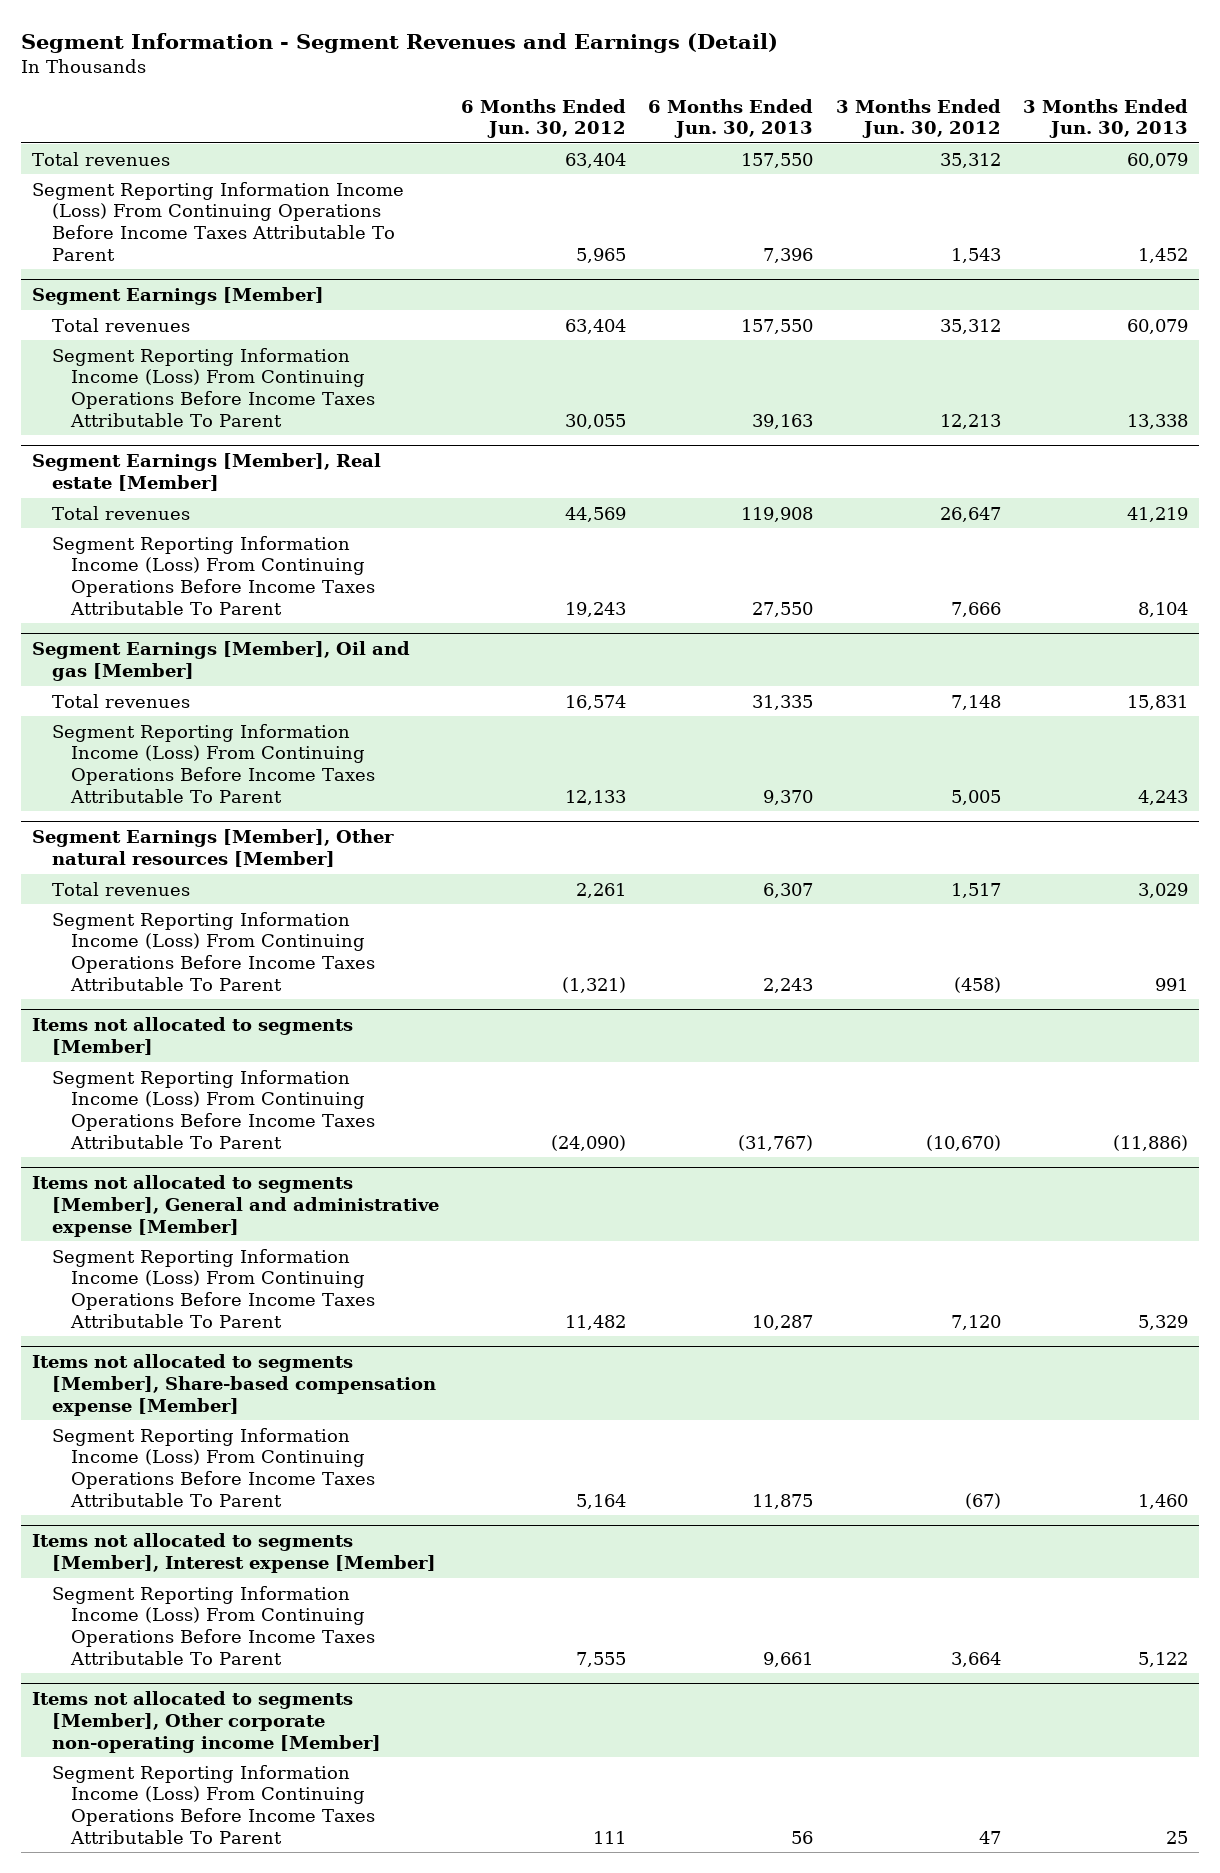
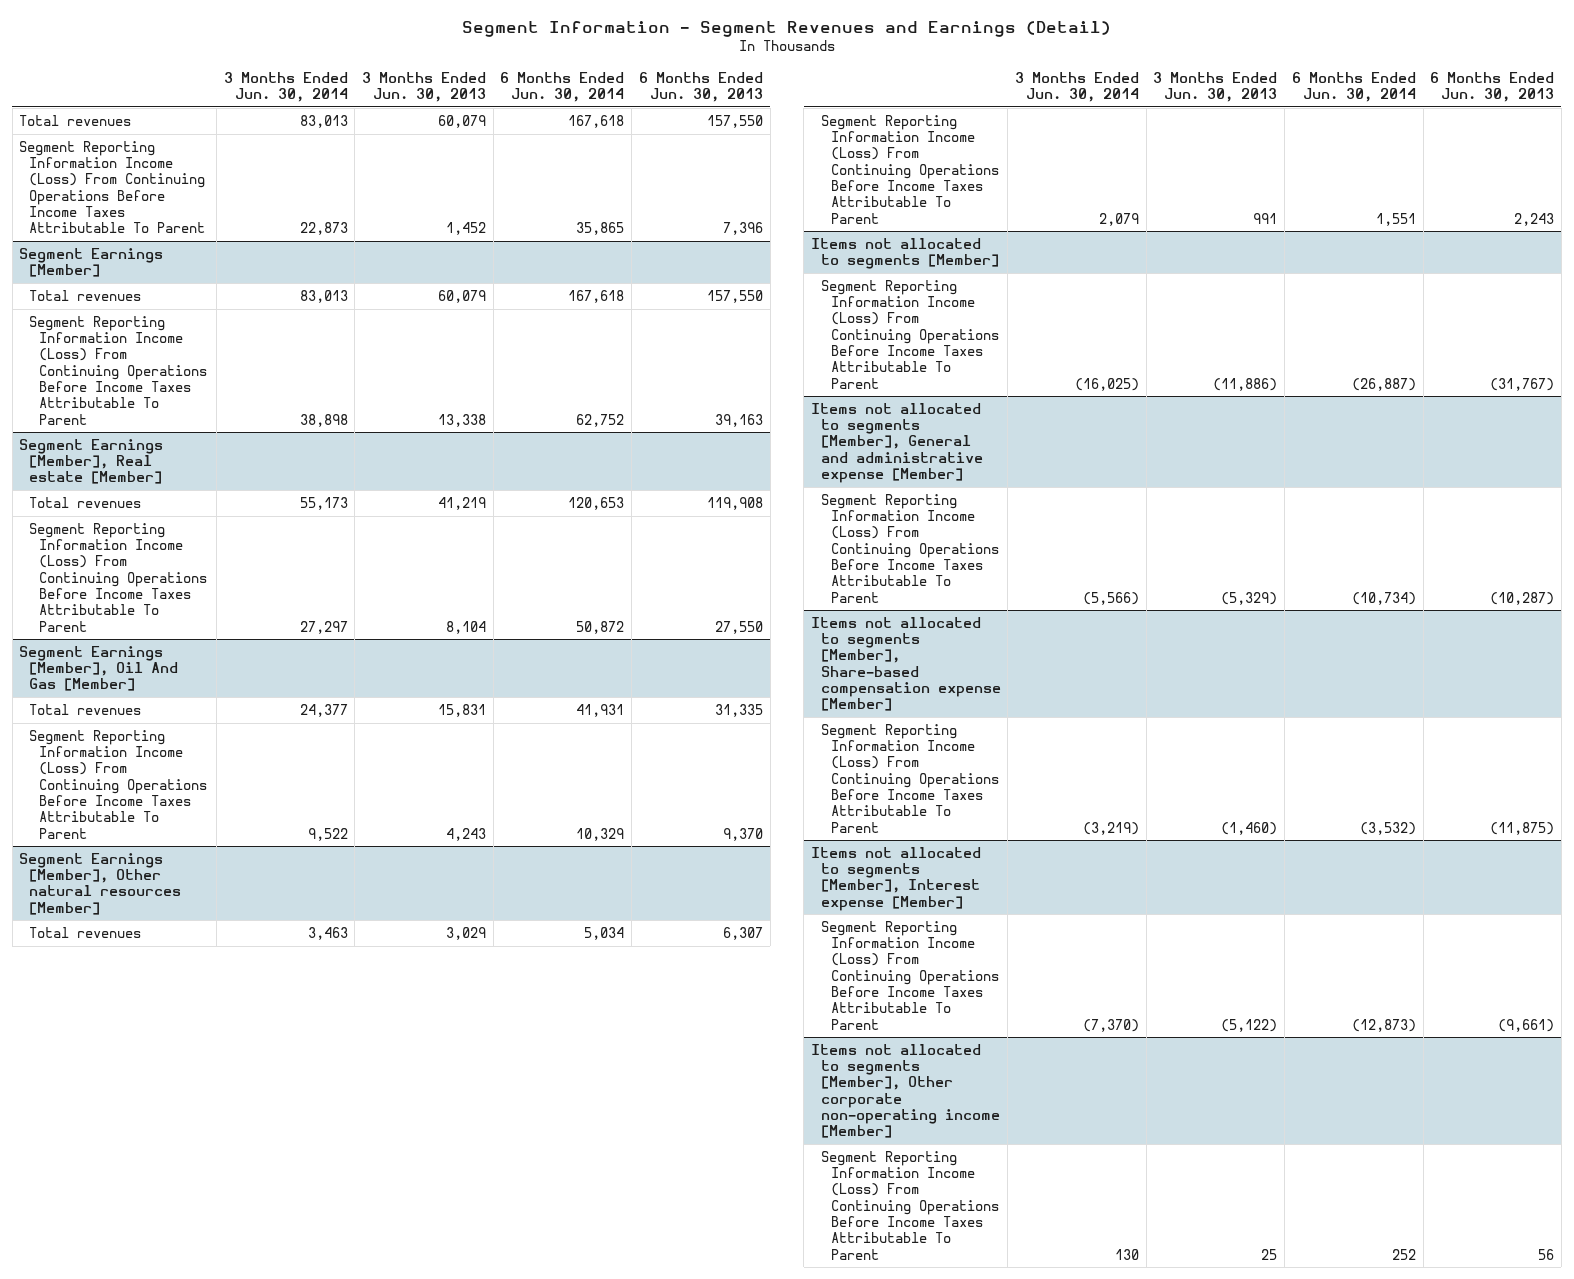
[461,98,627,139] 6 Months Ended Jun. 30, 2012 -> none
[835,98,1001,139] 3 Months Ended Jun. 30, 2012 -> none
none -> [223,71,348,102] 3 Months Ended Jun. 30, 2014
none -> [500,71,625,102] 6 Months Ended Jun. 30, 2014
[32,641,411,682] Segment Earnings [Member], Oil and gas [Member] -> [19,645,179,692] Segment Earnings [Member], Oil And Gas [Member]
[752,1314,814,1330] 10,287 -> [1490,591,1555,605] (10,287)
[1137,1314,1188,1330] 5,329 -> [1221,591,1278,605] (5,329)
[752,1493,814,1509] 11,875 -> [1490,821,1555,835] (11,875)
[1137,1493,1188,1509] 1,460 -> [1221,821,1278,835] (1,460)
[763,1651,814,1667] 9,661 -> [1498,1018,1555,1032] (9,661)
[1137,1651,1188,1667] 5,122 -> [1221,1018,1278,1032] (5,122)

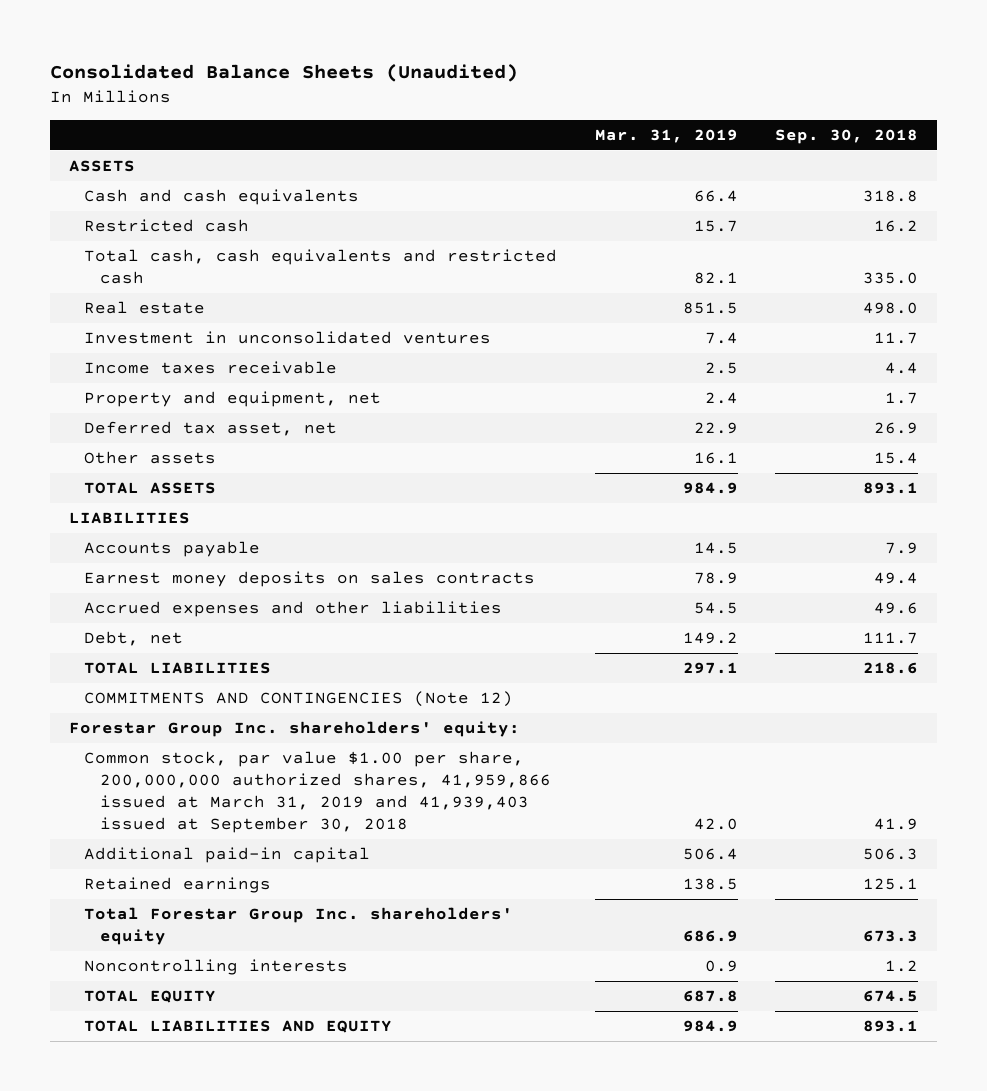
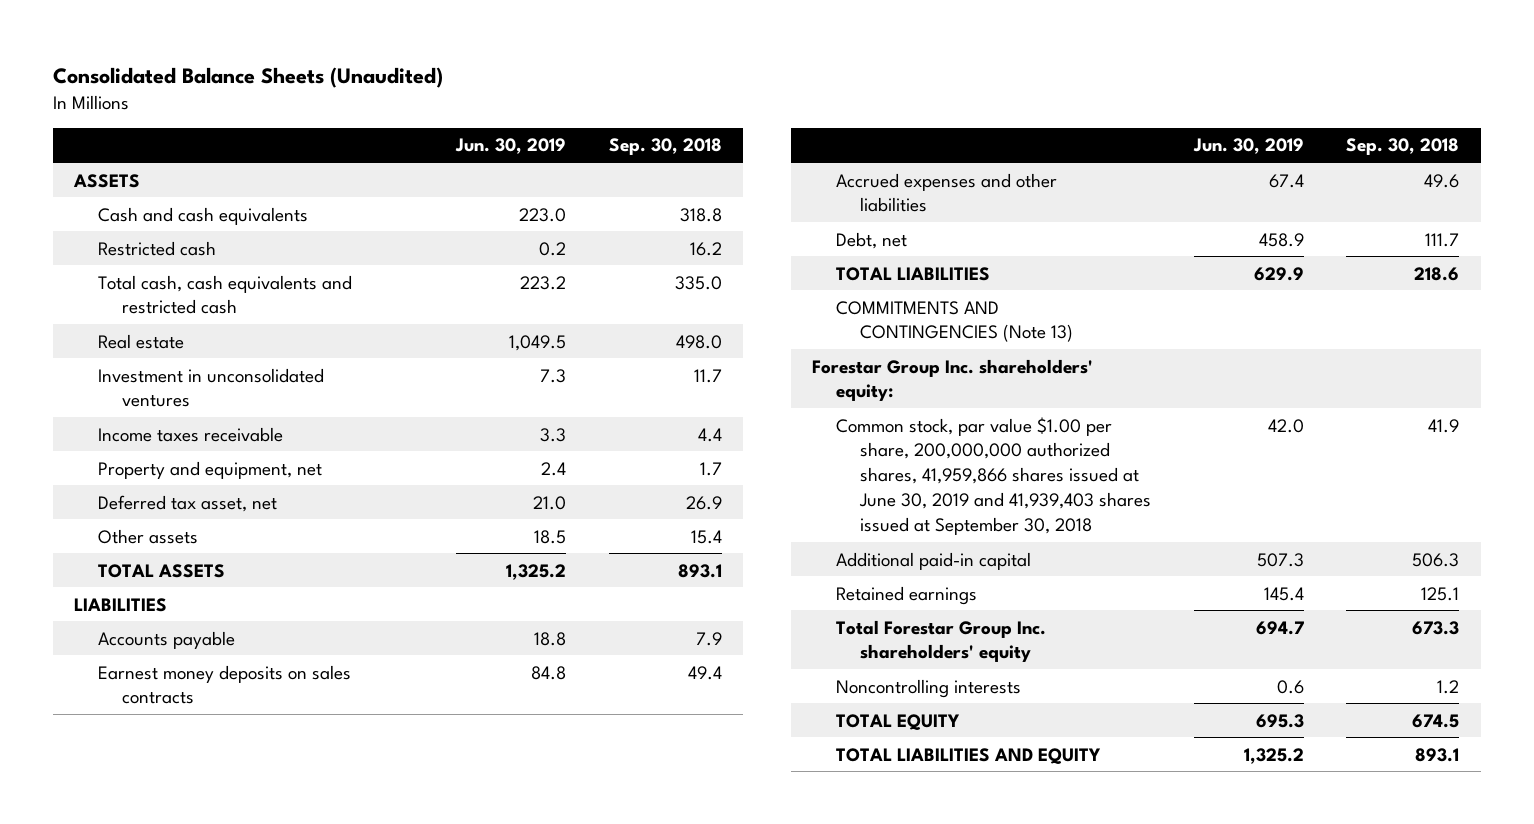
[594,128,738,143] Mar. 31, 2019 -> none
none -> [454,138,566,155] Jun. 30, 2019
[84,691,514,708] COMMITMENTS AND CONTINGENCIES (Note 12) -> [836,300,1074,343] COMMITMENTS AND CONTINGENCIES (Note 13)
[84,751,551,834] Common stock, par value $1.00 per share, 200,000,000 authorized shares, 41,959,866 issued at March 31, 2019 and 41,939,403 issued at September 30, 2018 -> [836,416,1152,535] Common stock, par value $1.00 per share, 200,000,000 authorized shares, 41,959,866 shares issued at June 30, 2019 and 41,939,403 shares issued at September 30, 2018

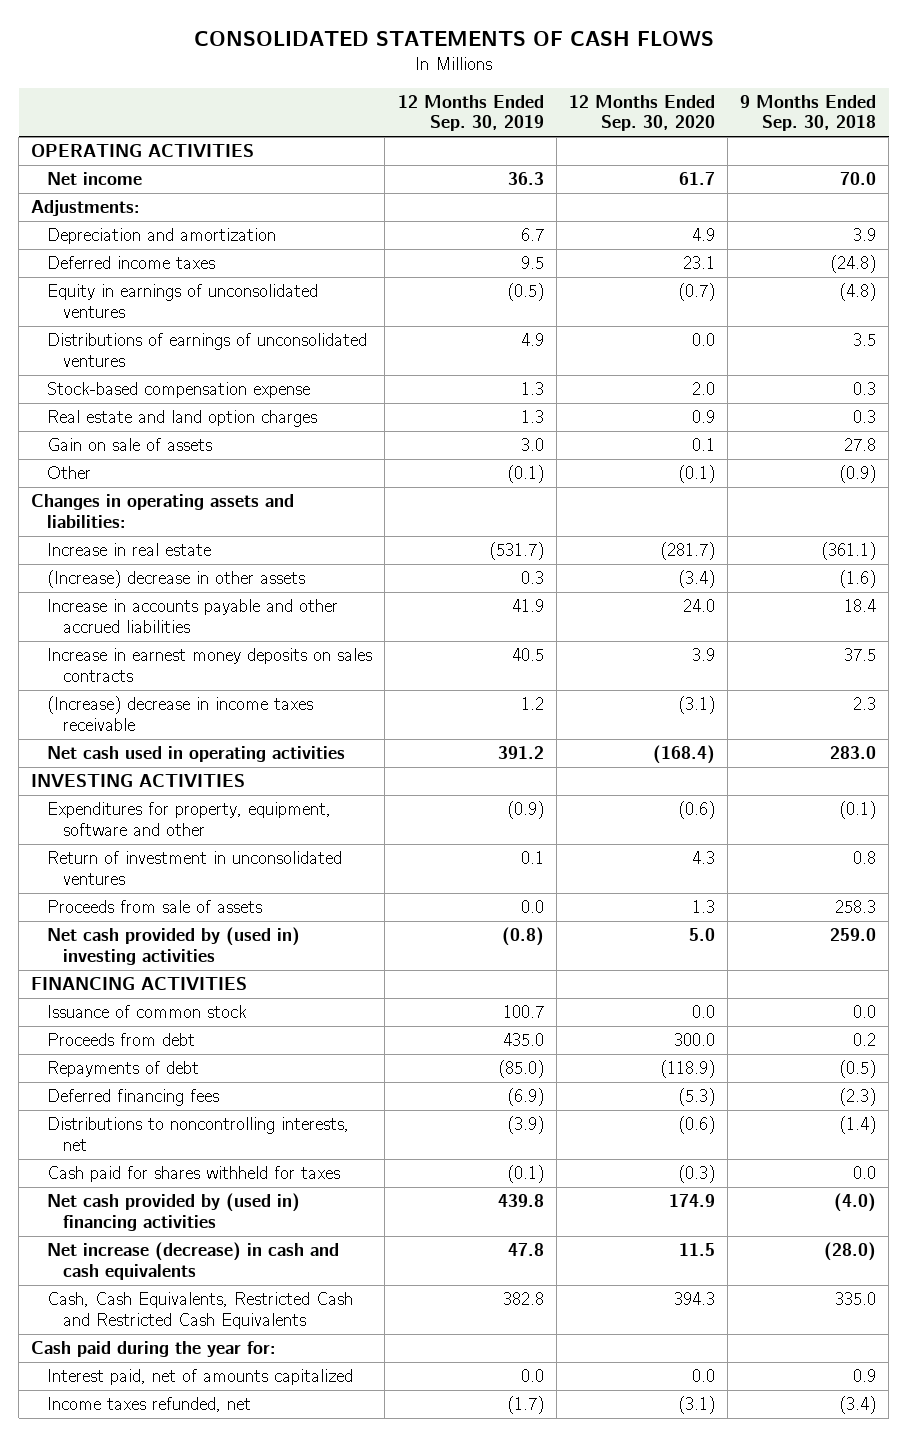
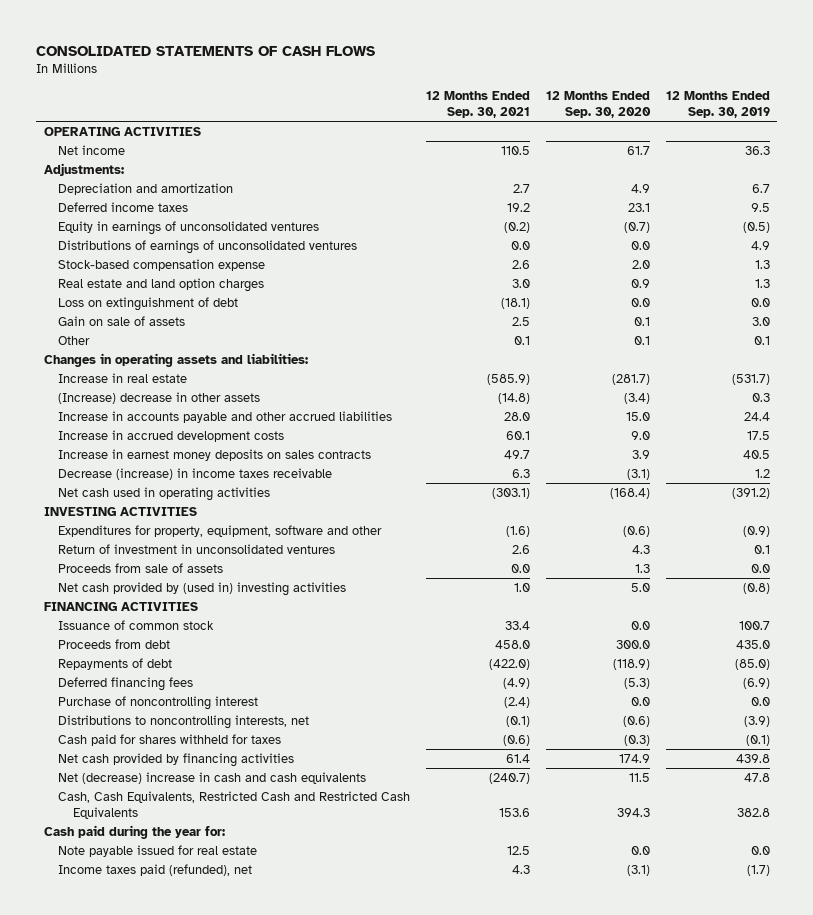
[740,94,877,132] 9 Months Ended Sep. 30, 2018 -> none
none -> [426,91,531,119] 12 Months Ended Sep. 30, 2021
none -> [58,297,239,312] Loss on extinguishment of debt
[506,465,544,484] (0.1) -> [753,336,770,346] 0.1
[677,465,715,484] (0.1) -> [633,336,650,346] 0.1
[511,599,544,613] 41.9 -> [743,412,770,422] 24.4
[682,599,715,613] 24.0 -> [625,412,650,422] 15.0
none -> [58,430,285,443] Increase in accrued development costs
[47,696,314,731] (Increase) decrease in income taxes receivable -> [58,468,333,481] Decrease (increase) in income taxes receivable
[497,746,544,760] 391.2 -> [731,488,770,500] (391.2)
none -> [58,696,259,711] Purchase of noncontrolling interest
[47,1193,301,1231] Net cash provided by (used in) financing activities -> [58,753,295,768] Net cash provided by financing activities
[47,1242,340,1280] Net increase (decrease) in cash and cash equivalents -> [58,772,367,785] Net (decrease) increase in cash and cash equivalents
[47,1369,354,1386] Interest paid, net of amounts capitalized -> none
none -> [58,845,258,858] Note payable issued for real estate
[47,1397,252,1413] Income taxes refunded, net -> [58,864,253,877] Income taxes paid (refunded), net

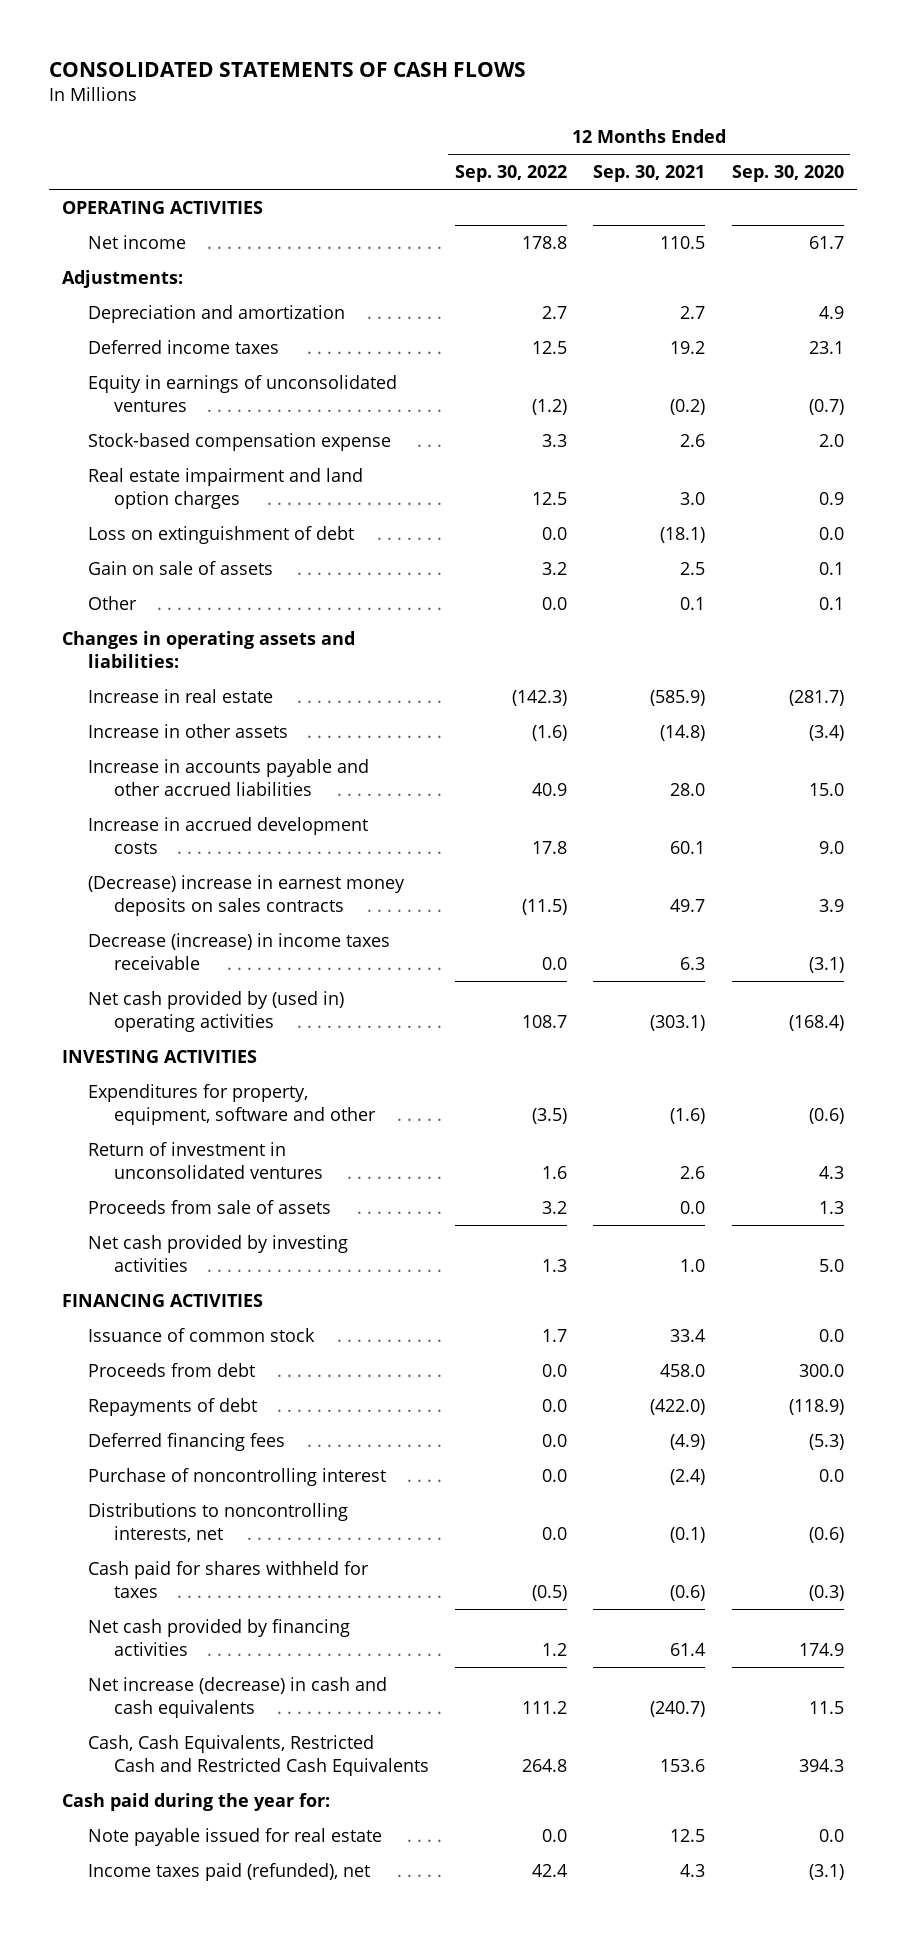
[665,91,770,119] 12 Months Ended Sep. 30, 2019 -> none
none -> [454,165,567,183] Sep. 30, 2022
[58,240,358,255] Distributions of earnings of unconsolidated ventures -> none
[58,278,265,293] Real estate and land option charges -> [87,467,363,509] Real estate impairment and land option charges
[58,392,261,405] (Increase) decrease in other assets -> [87,723,288,738] Increase in other assets
[58,449,372,462] Increase in earnest money deposits on sales contracts -> [87,874,405,916] (Decrease) increase in earnest money deposits on sales contracts
[58,487,271,502] Net cash used in operating activities -> [87,990,344,1032] Net cash provided by (used in) operating activities
[58,582,347,597] Net cash provided by (used in) investing activities -> [87,1234,348,1272] Net cash provided by investing activities
[58,772,367,785] Net (decrease) increase in cash and cash equivalents -> [87,1676,387,1718] Net increase (decrease) in cash and cash equivalents

